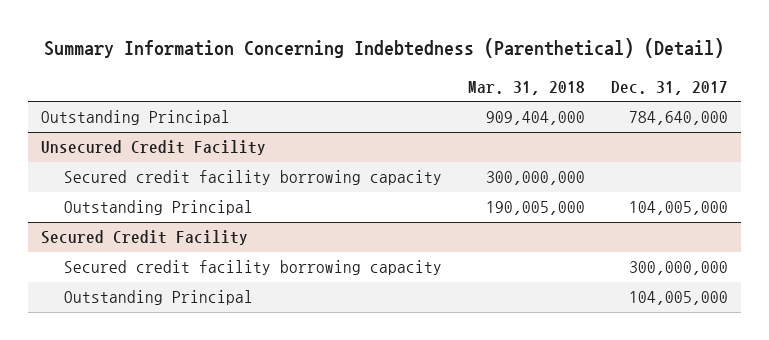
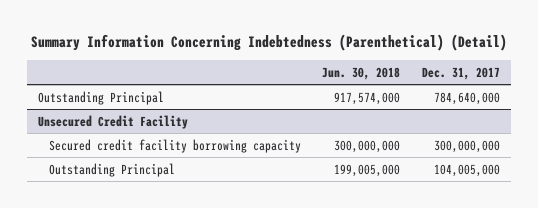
[467,80,585,95] Mar. 31, 2018 -> none
none -> [322,66,401,80] Jun. 30, 2018
[63,170,442,186] Secured credit facility borrowing capacity -> none
[63,200,253,216] Outstanding Principal -> none
[40,230,248,246] Secured Credit Facility -> none

